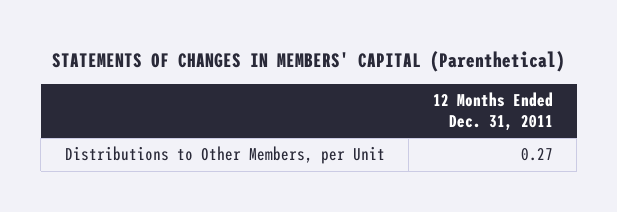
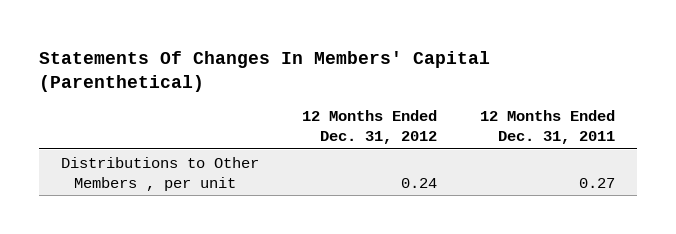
[51,51,565,73] STATEMENTS OF CHANGES IN MEMBERS' CAPITAL (Parenthetical) -> [39,50,491,92] Statements Of Changes In Members' Capital (Parenthetical)
none -> [302,110,438,145] 12 Months Ended Dec. 31, 2012
[64,146,385,165] Distributions to Other Members, per Unit -> [60,156,259,191] Distributions to Other Members , per unit

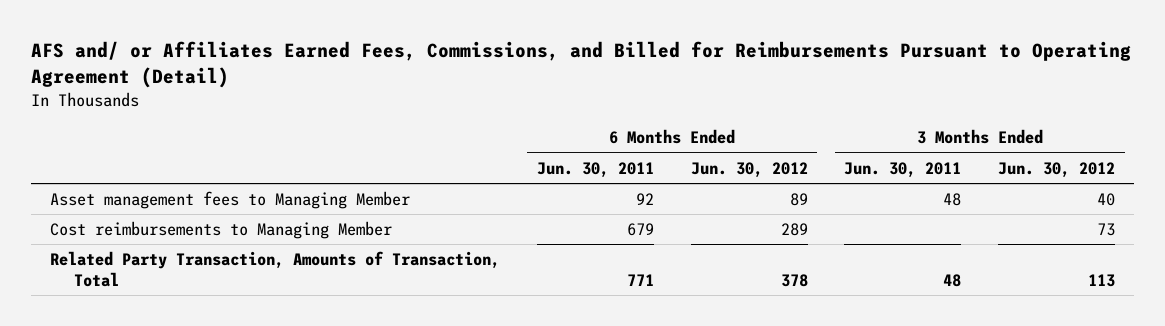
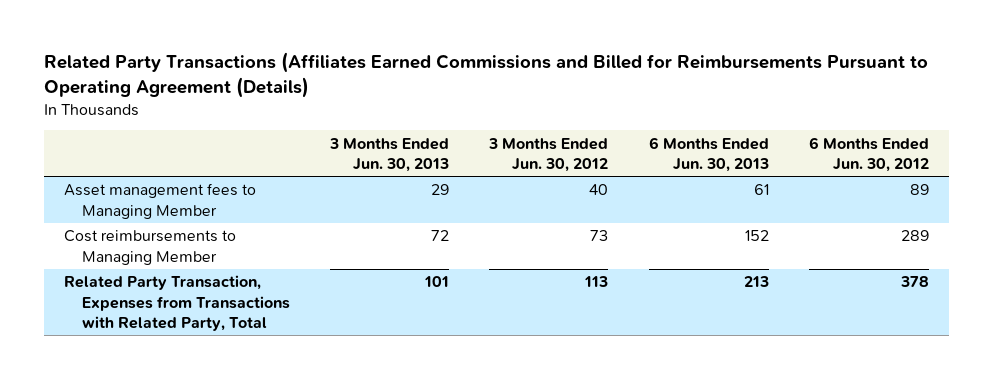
[31,41,1132,88] AFS and/ or Affiliates Earned Fees, Commissions, and Billed for Reimbursements Pursuant to Operating Agreement (Detail) -> [43,52,928,99] Related Party Transactions (Affiliates Earned Commissions and Billed for Reimbursements Pursuant to Operating Agreement (Details)
[536,161,654,178] Jun. 30, 2011 -> none
[844,161,962,178] Jun. 30, 2011 -> none
none -> [329,137,450,172] 3 Months Ended Jun. 30, 2013
none -> [648,136,769,172] 6 Months Ended Jun. 30, 2013
[49,251,500,288] Related Party Transaction, Amounts of Transaction, Total -> [63,275,291,332] Related Party Transaction, Expenses from Transactions with Related Party, Total

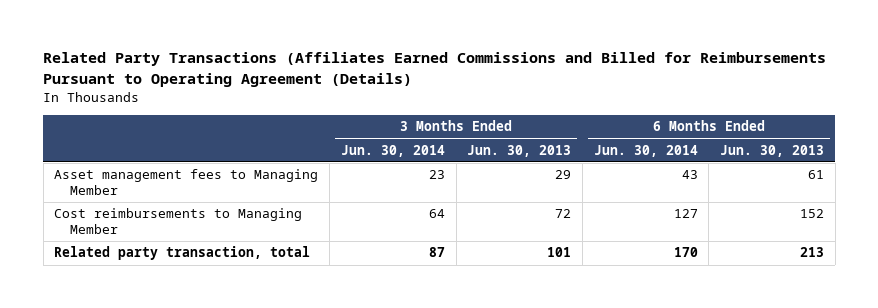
[488,137,609,172] 3 Months Ended Jun. 30, 2012 -> none
[808,136,929,172] 6 Months Ended Jun. 30, 2012 -> none
none -> [340,144,445,157] Jun. 30, 2014
none -> [593,144,698,157] Jun. 30, 2014
[63,275,291,332] Related Party Transaction, Expenses from Transactions with Related Party, Total -> [54,246,311,261] Related party transaction, total

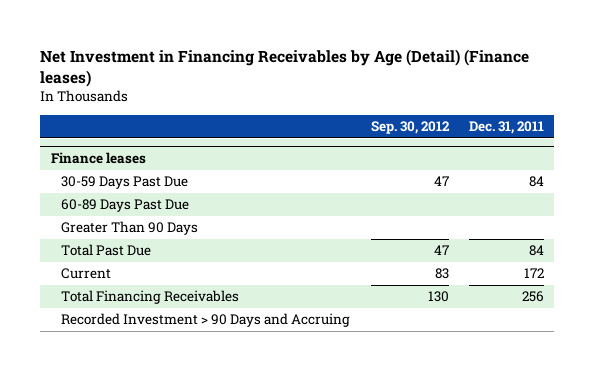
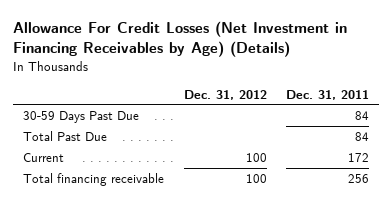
[40,48,530,87] Net Investment in Financing Receivables by Age (Detail) (Finance leases) -> [13,21,348,58] Allowance For Credit Losses (Net Investment in Financing Receivables by Age) (Details)
[370,121,450,135] Sep. 30, 2012 -> none
none -> [183,89,267,100] Dec. 31, 2012
[50,152,146,165] Finance leases -> none
[61,199,190,213] 60-89 Days Past Due -> none
[61,221,199,236] Greater Than 90 Days -> none
[61,313,351,328] Recorded Investment > 90 Days and Accruing -> none
[61,290,240,305] Total Financing Receivables -> [23,172,165,186] Total financing receivable

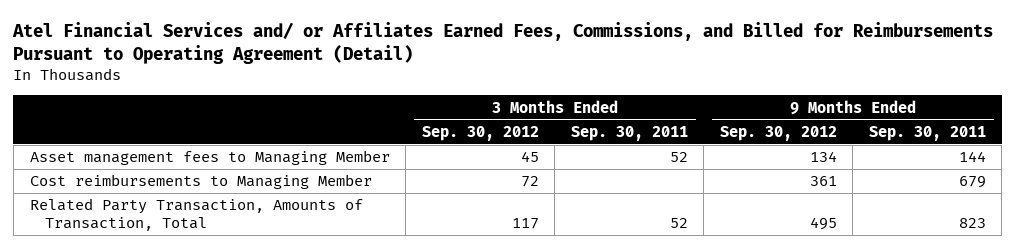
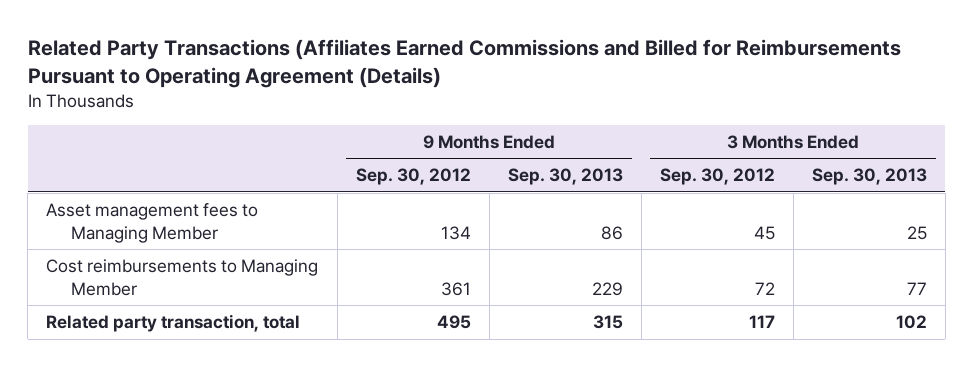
[12,21,994,65] Atel Financial Services and/ or Affiliates Earned Fees, Commissions, and Billed for Reimbursements Pursuant to Operating Agreement (Detail) -> [27,39,901,88] Related Party Transactions (Affiliates Earned Commissions and Billed for Reimbursements Pursuant to Operating Agreement (Details)
[570,125,688,141] Sep. 30, 2011 -> none
[868,125,986,141] Sep. 30, 2011 -> none
none -> [507,168,623,186] Sep. 30, 2013
none -> [811,168,927,186] Sep. 30, 2013
[29,198,363,232] Related Party Transaction, Amounts of Transaction, Total -> [46,314,301,333] Related party transaction, total

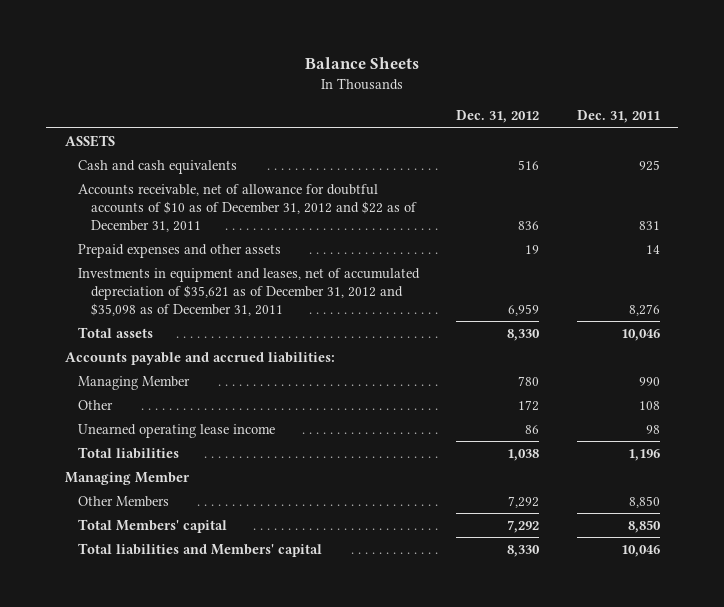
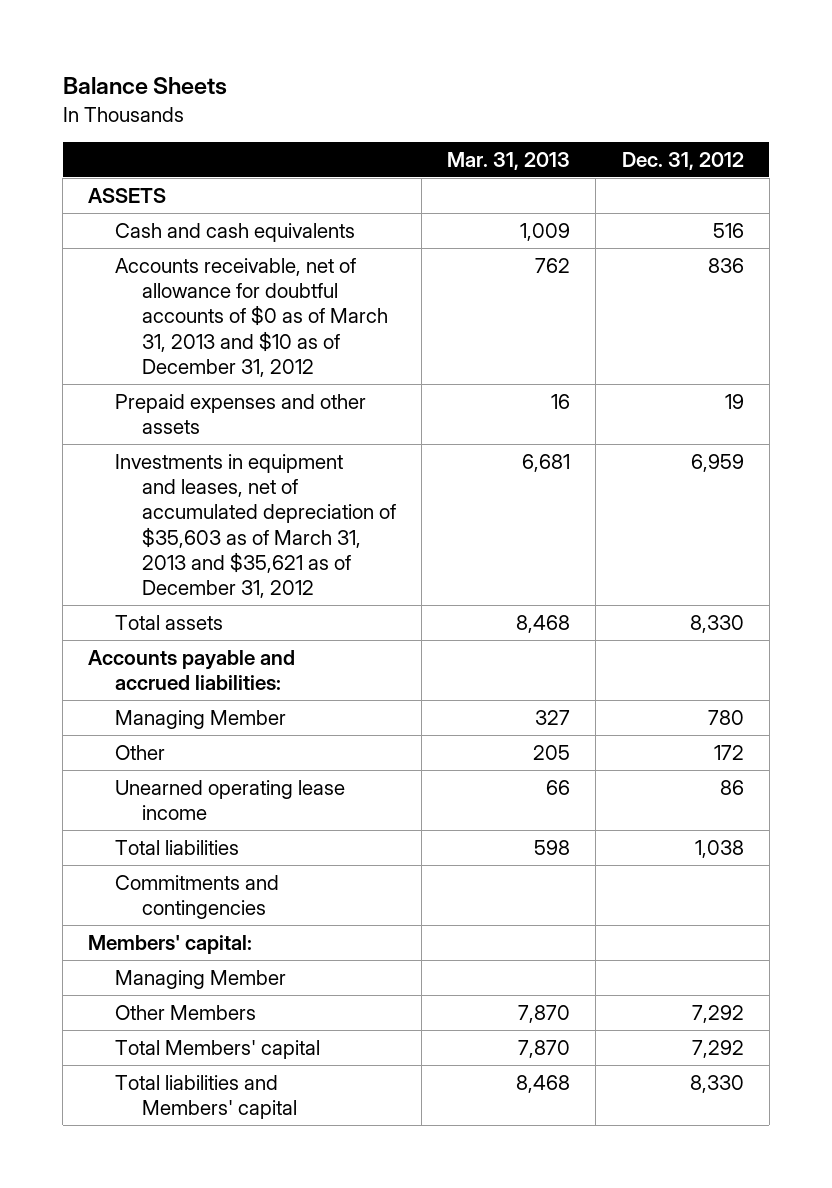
[576,110,660,124] Dec. 31, 2011 -> none
none -> [447,151,571,170] Mar. 31, 2013
[77,183,418,232] Accounts receivable, net of allowance for doubtful accounts of $10 as of December 31, 2012 and $22 as of December 31, 2011 -> [115,257,388,378] Accounts receivable, net of allowance for doubtful accounts of $0 as of March 31, 2013 and $10 as of December 31, 2012
[77,267,420,316] Investments in equipment and leases, net of accumulated depreciation of $35,621 as of December 31, 2012 and $35,098 as of December 31, 2011 -> [115,453,396,599] Investments in equipment and leases, net of accumulated depreciation of $35,603 as of March 31, 2013 and $35,621 as of December 31, 2012
none -> [115,874,280,920] Commitments and contingencies
none -> [88,934,253,954] Members' capital:

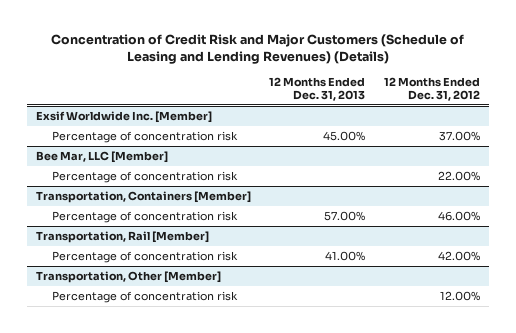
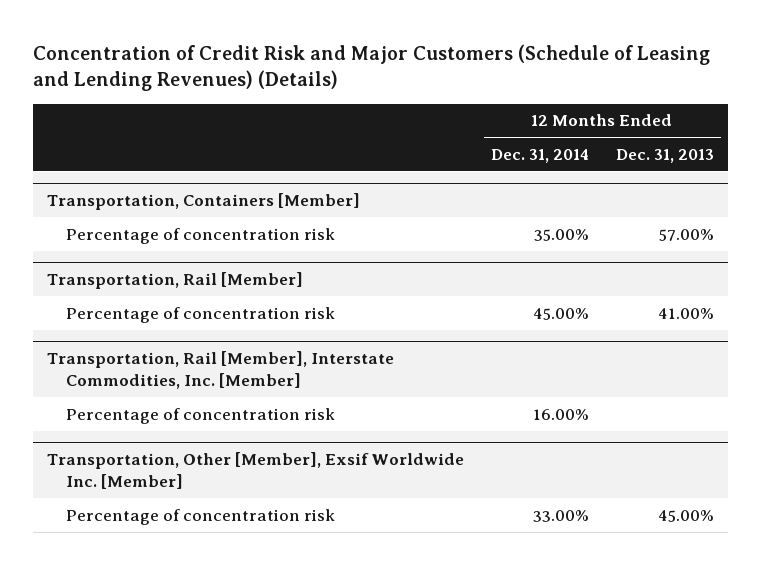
[383,76,480,102] 12 Months Ended Dec. 31, 2012 -> none
none -> [490,149,589,164] Dec. 31, 2014
[35,110,212,123] Exsif Worldwide Inc. [Member] -> none
[52,130,239,143] Percentage of concentration risk -> none
[35,150,168,163] Bee Mar, LLC [Member] -> none
[52,170,239,183] Percentage of concentration risk -> none
[35,270,221,283] Transportation, Other [Member] -> none
none -> [46,350,394,389] Transportation, Rail [Member], Interstate Commodities, Inc. [Member]
none -> [46,451,464,489] Transportation, Other [Member], Exsif Worldwide Inc. [Member]
none -> [66,508,336,525] Percentage of concentration risk

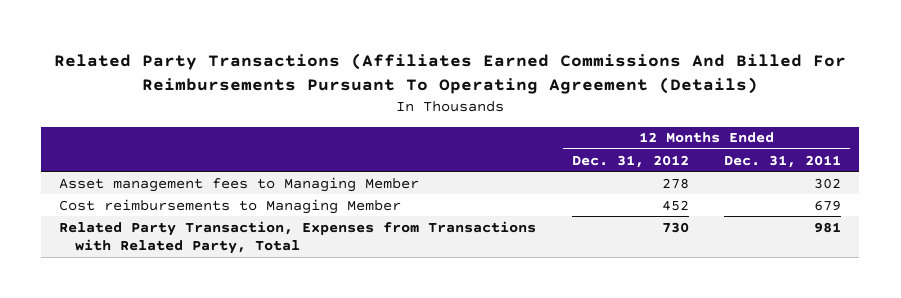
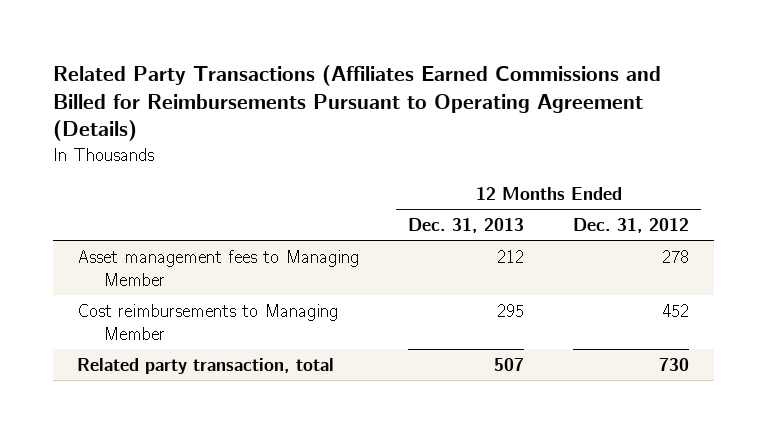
[54,52,847,94] Related Party Transactions (Affiliates Earned Commissions And Billed For Reimbursements Pursuant To Operating Agreement (Details) -> [52,64,661,142] Related Party Transactions (Affiliates Earned Commissions and Billed for Reimbursements Pursuant to Operating Agreement (Details)
[724,154,842,168] Dec. 31, 2011 -> none
none -> [408,218,525,234] Dec. 31, 2013
[59,220,537,255] Related Party Transaction, Expenses from Transactions with Related Party, Total -> [77,357,335,374] Related party transaction, total

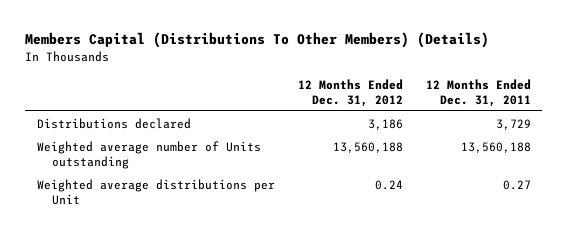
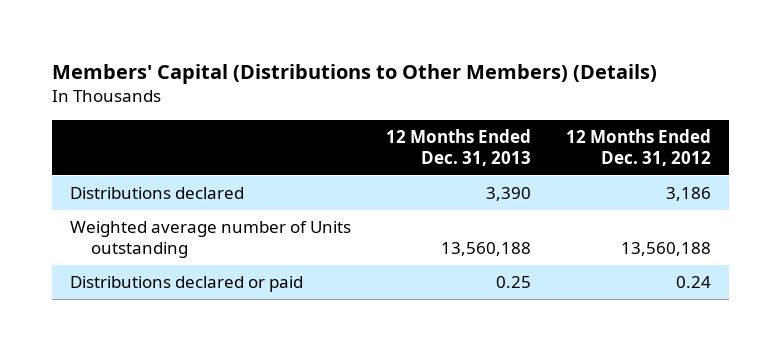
[25,32,490,49] Members Capital (Distributions To Other Members) (Details) -> [52,64,658,85] Members' Capital (Distributions to Other Members) (Details)
[425,78,531,107] 12 Months Ended Dec. 31, 2011 -> none
none -> [386,128,532,167] 12 Months Ended Dec. 31, 2013
[36,178,275,205] Weighted average distributions per Unit -> none
none -> [70,276,304,293] Distributions declared or paid

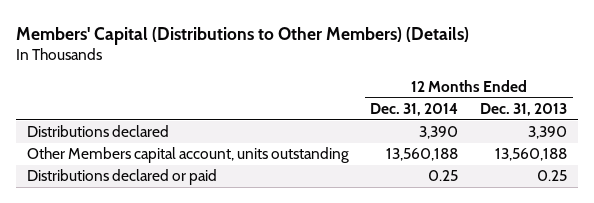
[566,128,712,167] 12 Months Ended Dec. 31, 2012 -> none
none -> [370,103,459,117] Dec. 31, 2014
[70,221,352,259] Weighted average number of Units outstanding -> [26,147,349,164] Other Members capital account, units outstanding

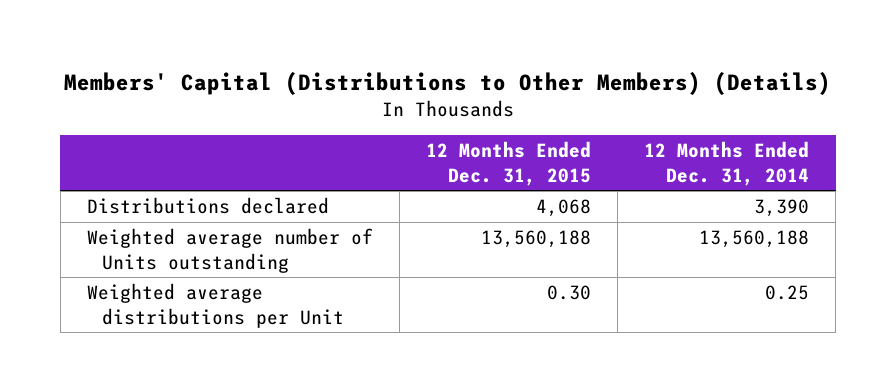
[480,103,568,117] Dec. 31, 2013 -> none
none -> [426,140,592,186] 12 Months Ended Dec. 31, 2015
[26,147,349,164] Other Members capital account, units outstanding -> [86,227,373,273] Weighted average number of Units outstanding
[26,169,217,186] Distributions declared or paid -> [86,282,345,328] Weighted average distributions per Unit

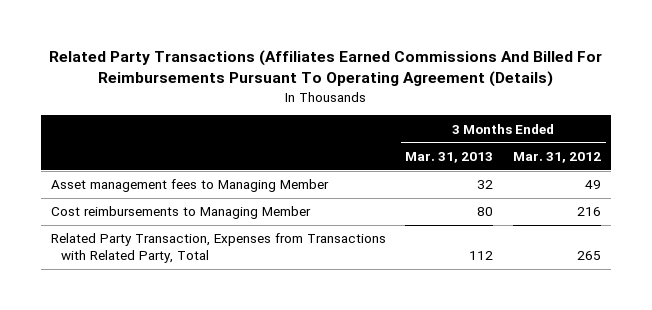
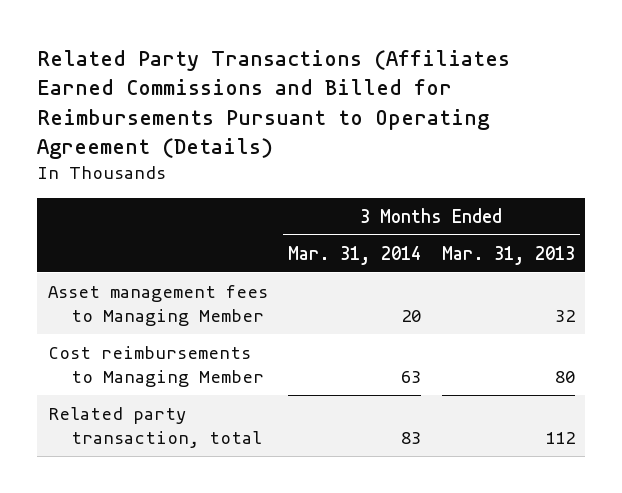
[48,50,602,88] Related Party Transactions (Affiliates Earned Commissions And Billed For Reimbursements Pursuant To Operating Agreement (Details) -> [37,50,511,159] Related Party Transactions (Affiliates Earned Commissions and Billed for Reimbursements Pursuant to Operating Agreement (Details)
[513,152,602,164] Mar. 31, 2012 -> none
none -> [288,245,422,265] Mar. 31, 2014
[50,233,386,264] Related Party Transaction, Expenses from Transactions with Related Party, Total -> [47,407,263,449] Related party transaction, total

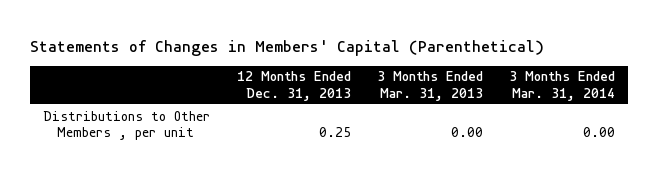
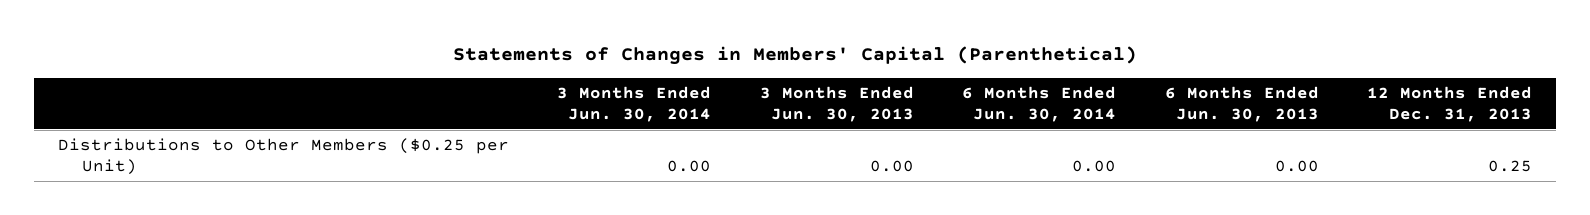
[377,71,484,101] 3 Months Ended Mar. 31, 2013 -> none
[509,71,616,101] 3 Months Ended Mar. 31, 2014 -> none
none -> [557,85,712,122] 3 Months Ended Jun. 30, 2014
none -> [759,85,914,122] 3 Months Ended Jun. 30, 2013
none -> [962,85,1117,122] 6 Months Ended Jun. 30, 2014
none -> [1164,85,1319,122] 6 Months Ended Jun. 30, 2013
[43,110,211,141] Distributions to Other Members , per unit -> [57,138,509,175] Distributions to Other Members ($0.25 per Unit)

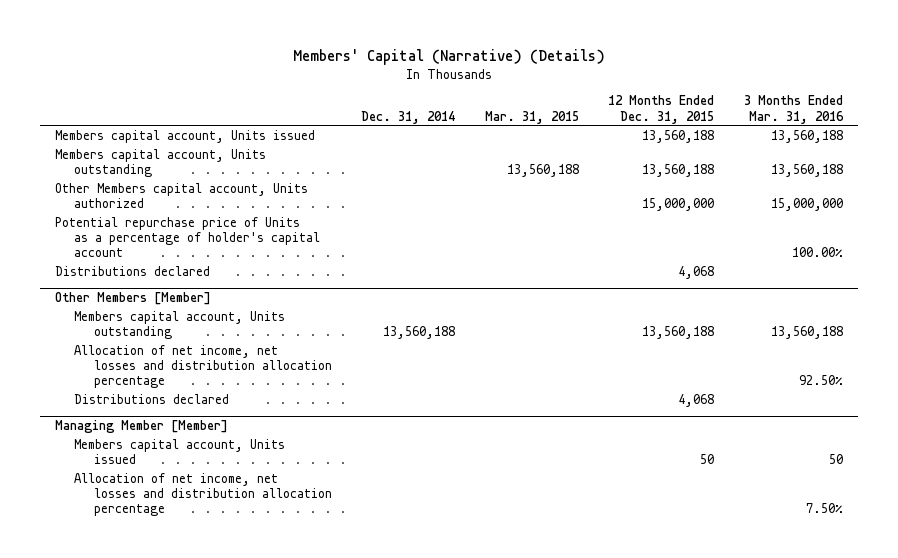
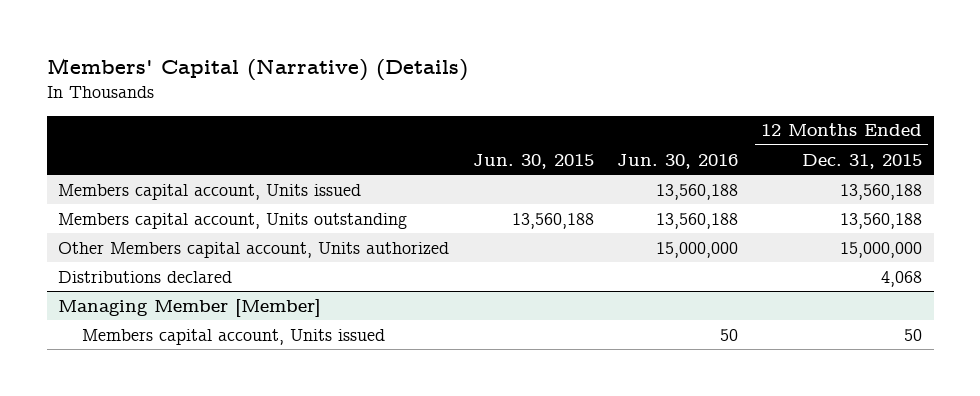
[361,110,456,124] Dec. 31, 2014 -> none
[484,110,579,124] Mar. 31, 2015 -> none
[743,95,844,124] 3 Months Ended Mar. 31, 2016 -> none
none -> [472,153,594,169] Jun. 30, 2015
none -> [616,153,738,169] Jun. 30, 2016
[55,216,321,258] Potential repurchase price of Units as a percentage of holder's capital account -> none
[55,292,212,306] Other Members [Member] -> none
[74,310,286,340] Members capital account, Units outstanding -> none
[74,344,332,389] Allocation of net income, net losses and distribution allocation percentage -> none
[74,393,230,404] Distributions declared -> none
[74,472,332,517] Allocation of net income, net losses and distribution allocation percentage -> none

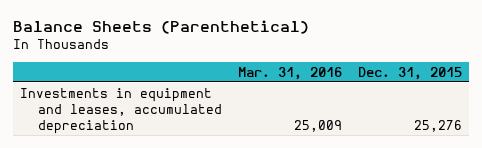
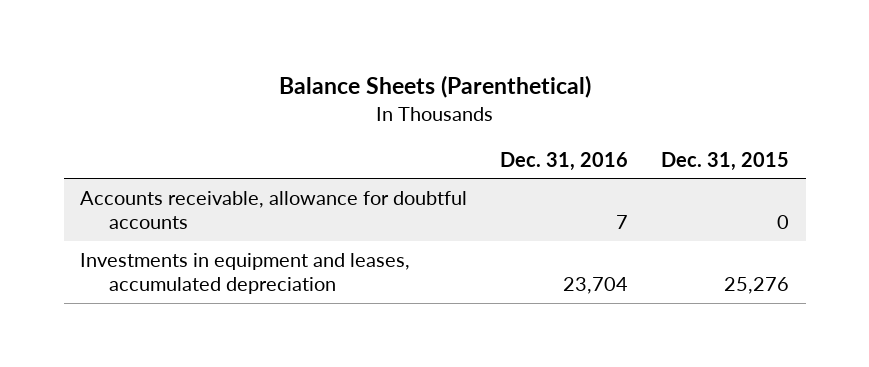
[238,66,343,80] Mar. 31, 2016 -> none
none -> [500,151,629,171] Dec. 31, 2016
none -> [80,190,468,229] Accounts receivable, allowance for doubtful accounts

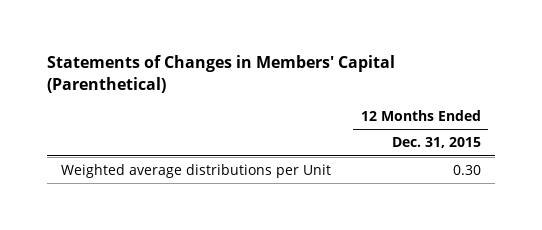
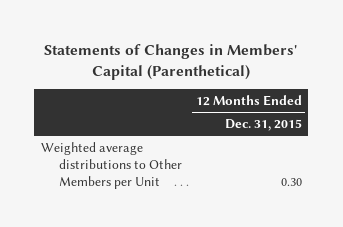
[61,163,332,178] Weighted average distributions per Unit -> [40,141,183,190] Weighted average distributions to Other Members per Unit

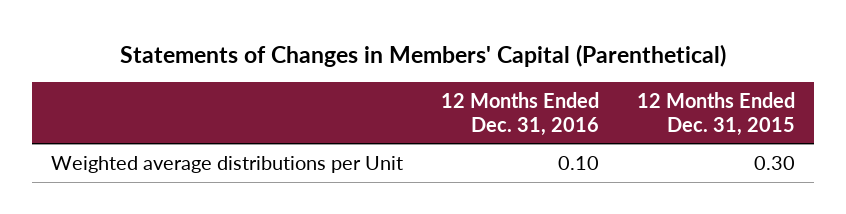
none -> [441,92,600,136] 12 Months Ended Dec. 31, 2016
[40,141,183,190] Weighted average distributions to Other Members per Unit -> [51,155,404,173] Weighted average distributions per Unit

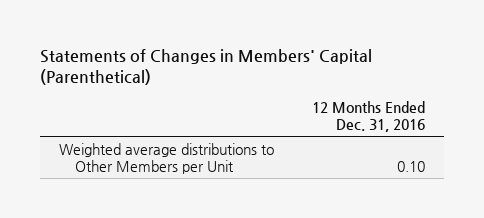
[637,92,796,136] 12 Months Ended Dec. 31, 2015 -> none
[51,155,404,173] Weighted average distributions per Unit -> [59,142,275,174] Weighted average distributions to Other Members per Unit

